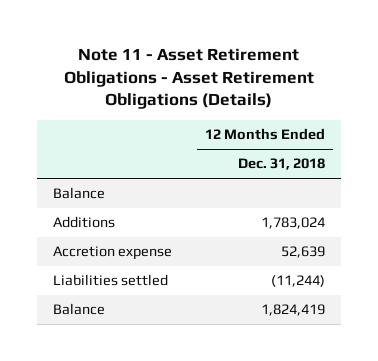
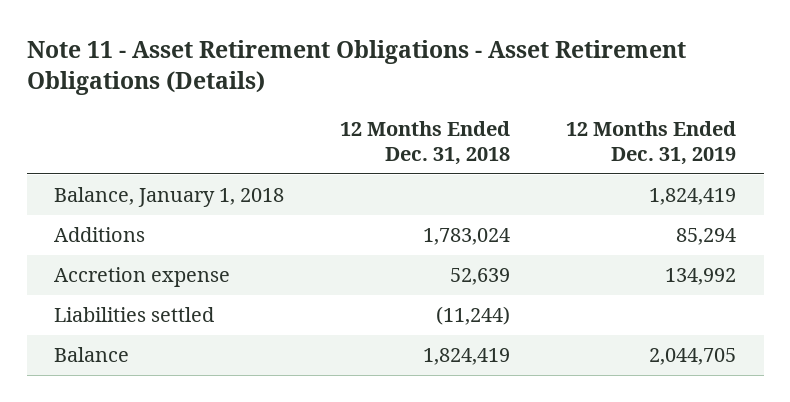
none -> [565,121,736,165] 12 Months Ended Dec. 31, 2019
[53,187,106,200] Balance -> [54,187,285,208] Balance, January 1, 2018

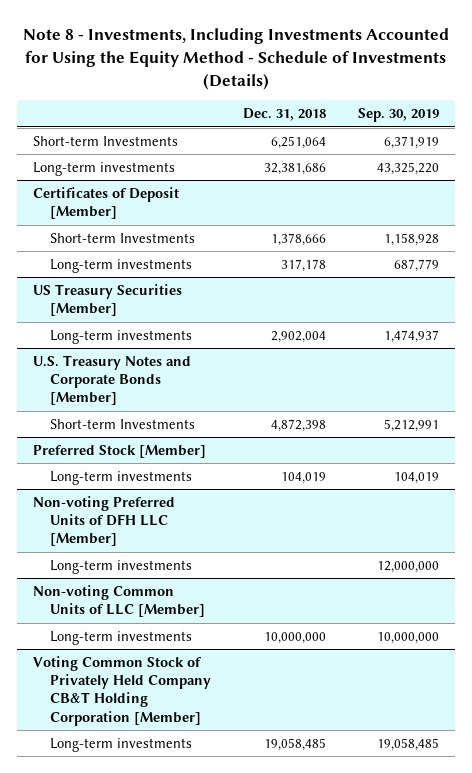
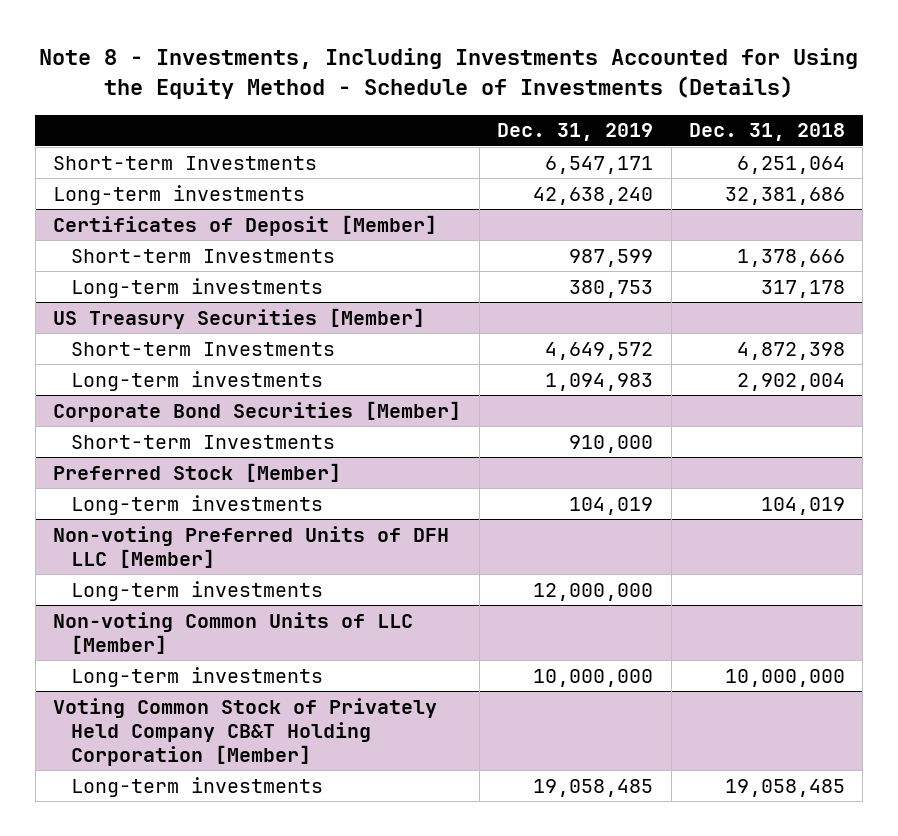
[357,108,439,123] Sep. 30, 2019 -> none
none -> [497,123,654,142] Dec. 31, 2019
[33,354,192,406] U.S. Treasury Notes and Corporate Bonds [Member] -> none
[50,329,193,344] Long-term investments -> [70,370,323,391] Long-term investments
none -> [53,400,462,422] Corporate Bond Securities [Member]
none -> [70,434,335,449] Short-term Investments

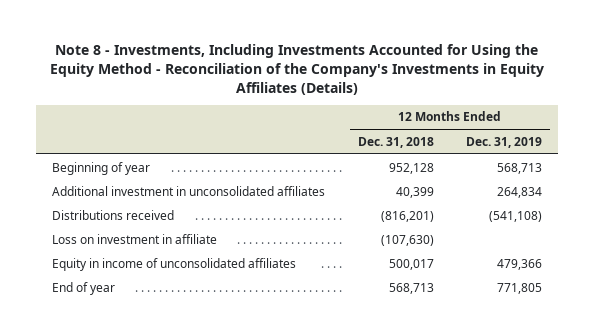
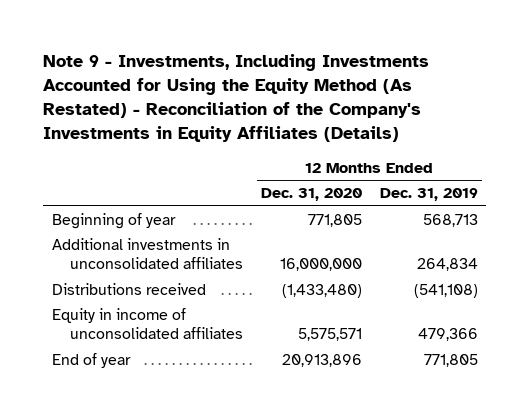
[50,44,545,95] Note 8 - Investments, Including Investments Accounted for Using the Equity Method - Reconciliation of the Company's Investments in Equity Affiliates (Details) -> [42,53,429,143] Note 9 - Investments, Including Investments Accounted for Using the Equity Method (As Restated) - Reconciliation of the Company's Investments in Equity Affiliates (Details)
[357,136,434,148] Dec. 31, 2018 -> none
none -> [261,188,363,202] Dec. 31, 2020
[52,185,326,196] Additional investment in unconsolidated affiliates -> [51,237,244,270] Additional investments in unconsolidated affiliates
[52,233,218,244] Loss on investment in affiliate -> none

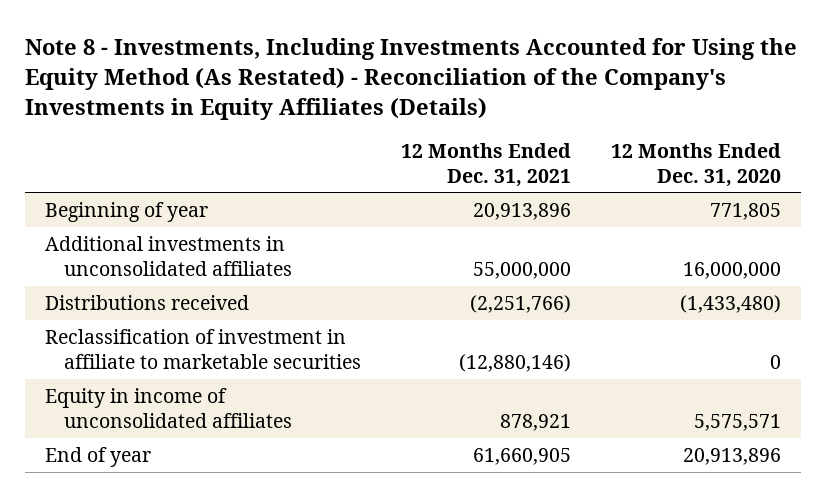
[42,53,429,143] Note 9 - Investments, Including Investments Accounted for Using the Equity Method (As Restated) - Reconciliation of the Company's Investments in Equity Affiliates (Details) -> [24,37,797,120] Note 8 - Investments, Including Investments Accounted for Using the Equity Method (As Restated) - Reconciliation of the Company's Investments in Equity Affiliates (Details)
[379,188,478,202] Dec. 31, 2019 -> none
none -> [401,142,572,187] 12 Months Ended Dec. 31, 2021
none -> [44,328,361,369] Reclassification of investment in affiliate to marketable securities

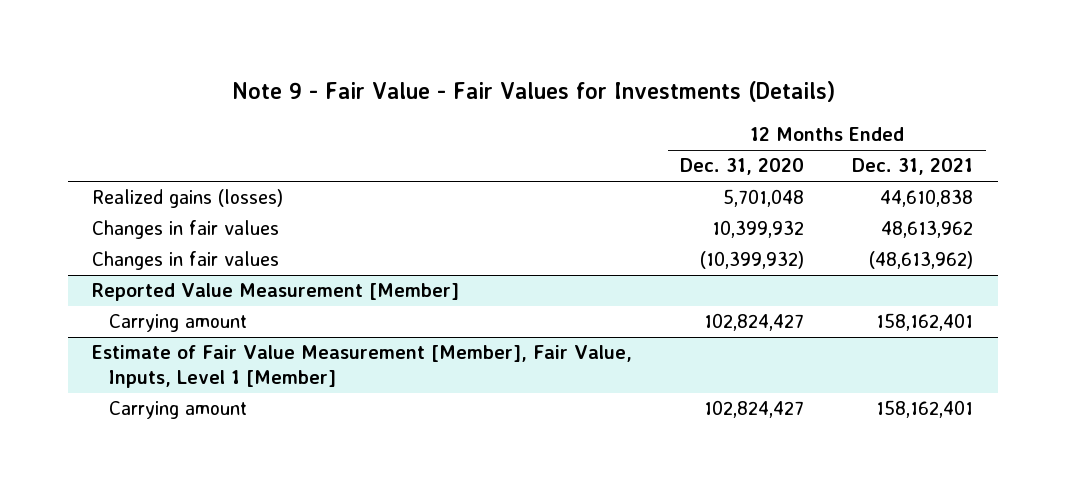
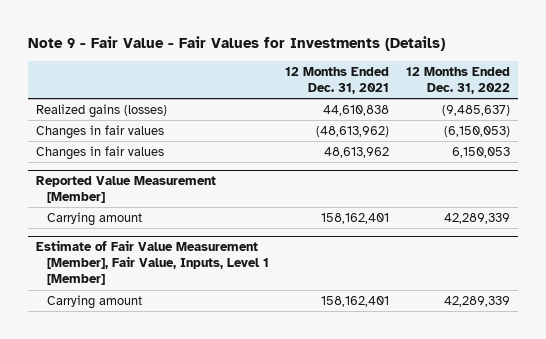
[680,158,805,176] Dec. 31, 2020 -> none
none -> [405,67,510,95] 12 Months Ended Dec. 31, 2022
[91,220,279,240] Changes in fair values -> [35,146,164,161] Changes in fair values

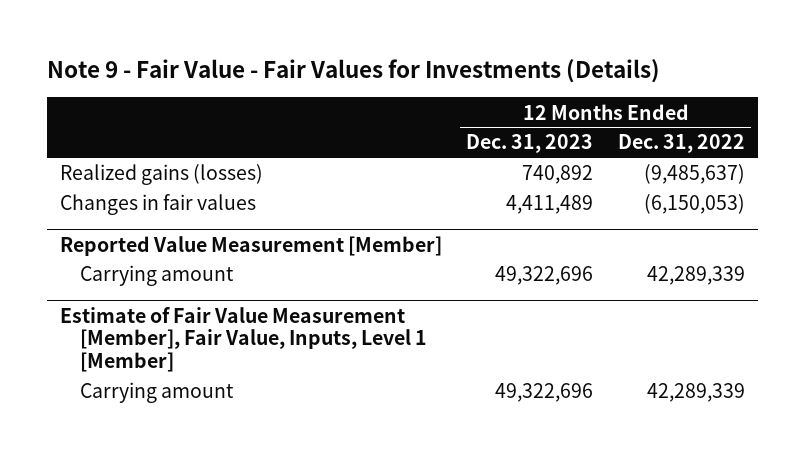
[285,67,390,95] 12 Months Ended Dec. 31, 2021 -> none
none -> [466,134,594,154] Dec. 31, 2023
[35,146,164,161] Changes in fair values -> none

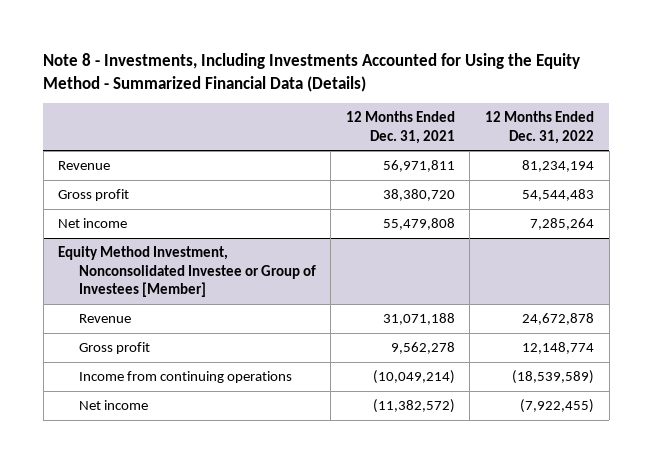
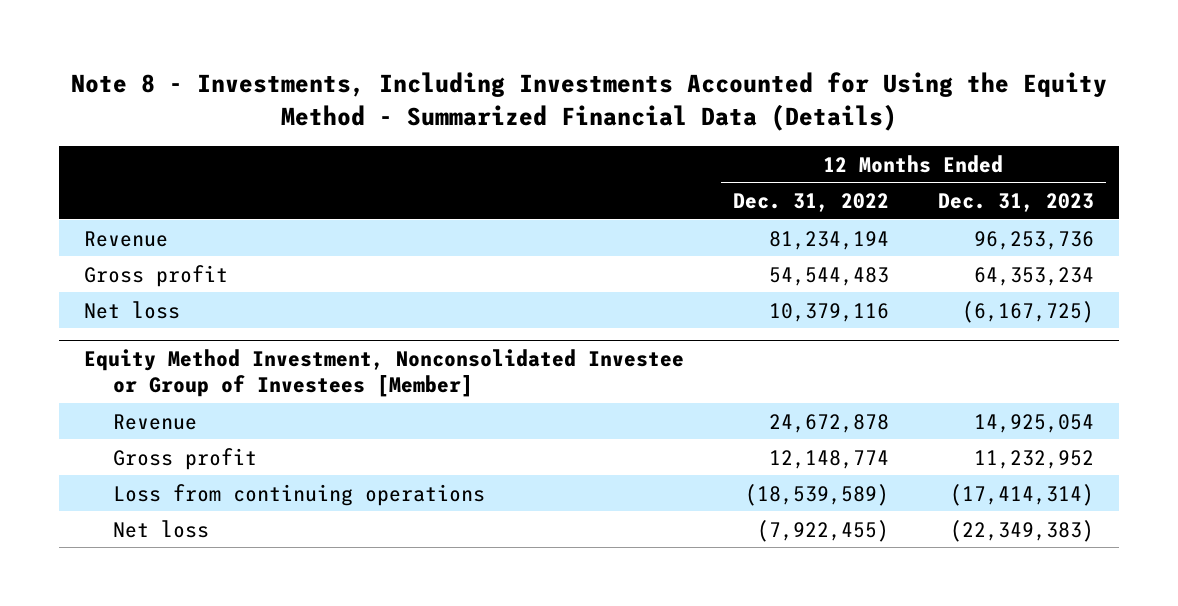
[345,111,455,144] 12 Months Ended Dec. 31, 2021 -> none
none -> [938,193,1095,213] Dec. 31, 2023
[58,218,128,229] Net income -> [83,300,180,319] Net loss
[530,218,595,231] 7,285,264 -> [768,302,889,322] 10,379,116
[78,371,292,384] Income from continuing operations -> [113,483,486,506] Loss from continuing operations
[78,400,148,411] Net income -> [113,519,210,538] Net loss

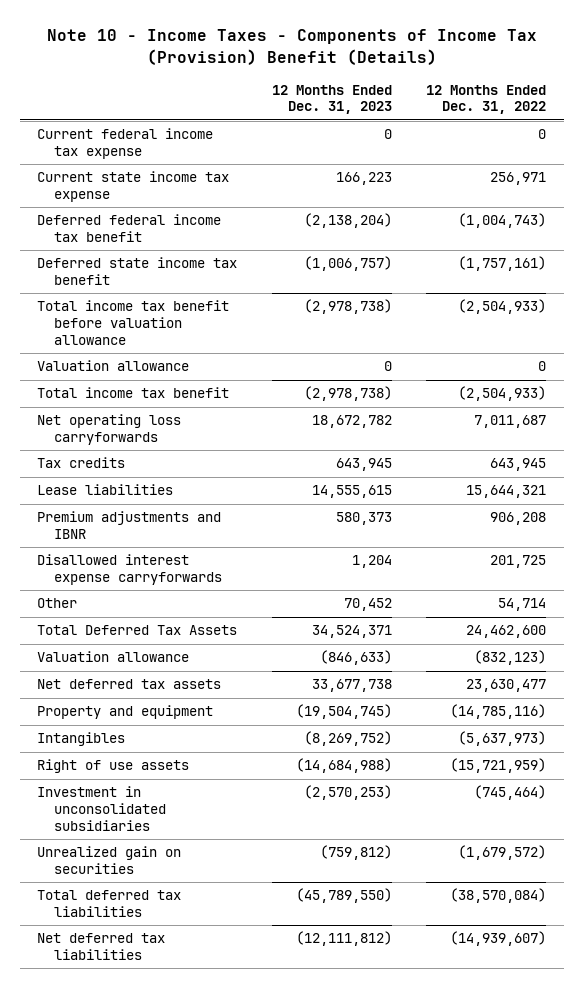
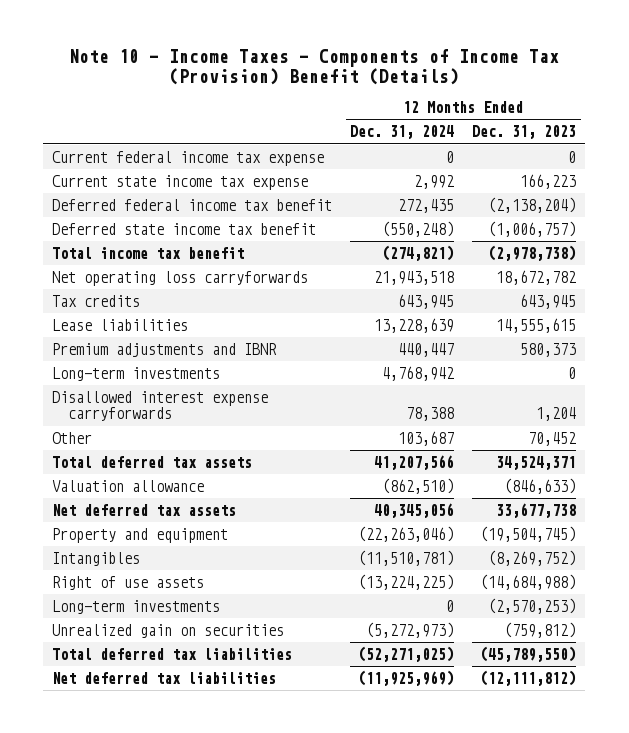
[426,84,547,115] 12 Months Ended Dec. 31, 2022 -> none
none -> [350,125,455,140] Dec. 31, 2024
[37,300,230,345] Total income tax benefit before valuation allowance -> none
[37,360,190,372] Valuation allowance -> none
none -> [52,366,221,381] Long-term investments
[37,625,238,636] Total Deferred Tax Assets -> [52,455,253,468] Total deferred tax assets
[37,786,167,831] Investment in unconsolidated subsidiaries -> [52,599,221,614] Long-term investments

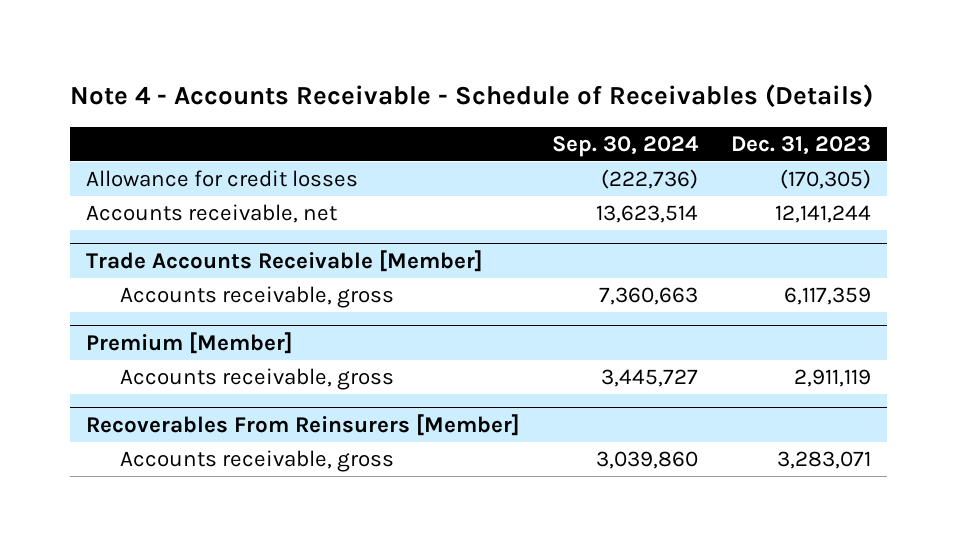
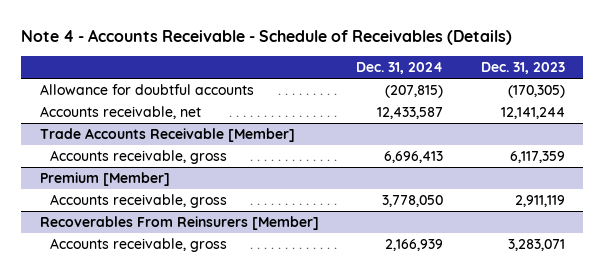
[552,136,700,158] Sep. 30, 2024 -> none
none -> [356,62,444,75] Dec. 31, 2024
[85,170,358,188] Allowance for credit losses -> [39,83,254,95] Allowance for doubtful accounts

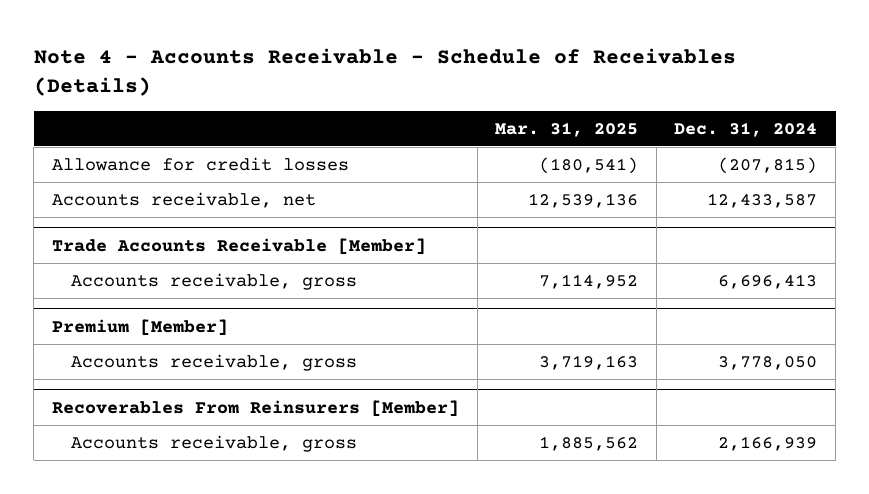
[480,62,565,75] Dec. 31, 2023 -> none
none -> [495,121,639,137] Mar. 31, 2025
[39,83,254,95] Allowance for doubtful accounts -> [51,156,349,171] Allowance for credit losses

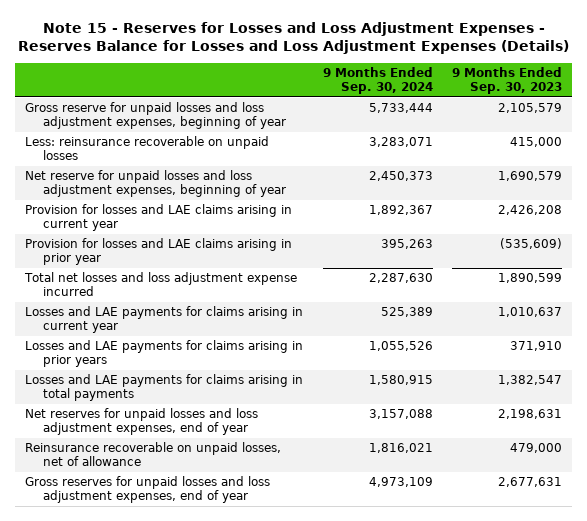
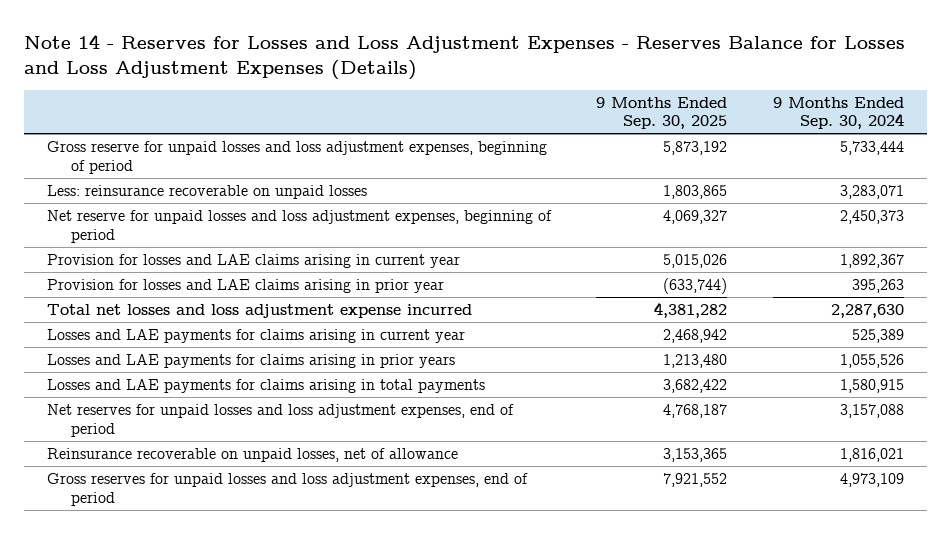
[17,22,569,55] Note 15 - Reserves for Losses and Loss Adjustment Expenses - Reserves Balance for Losses and Loss Adjustment Expenses (Details) -> [24,33,906,80] Note 14 - Reserves for Losses and Loss Adjustment Expenses - Reserves Balance for Losses and Loss Adjustment Expenses (Details)
[452,67,563,94] 9 Months Ended Sep. 30, 2023 -> none
none -> [596,96,728,130] 9 Months Ended Sep. 30, 2025
[25,102,286,129] Gross reserve for unpaid losses and loss adjustment expenses, beginning of year -> [46,140,547,174] Gross reserve for unpaid losses and loss adjustment expenses, beginning of period
[25,170,286,197] Net reserve for unpaid losses and loss adjustment expenses, beginning of year -> [46,209,552,243] Net reserve for unpaid losses and loss adjustment expenses, beginning of period
[25,408,259,435] Net reserves for unpaid losses and loss adjustment expenses, end of year -> [46,403,514,437] Net reserves for unpaid losses and loss adjustment expenses, end of period
[25,476,271,503] Gross reserves for unpaid losses and loss adjustment expenses, end of year -> [46,472,528,506] Gross reserves for unpaid losses and loss adjustment expenses, end of period

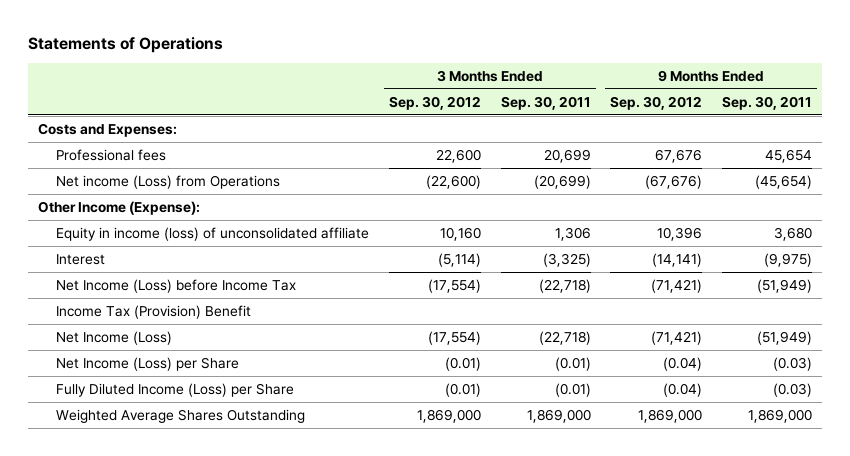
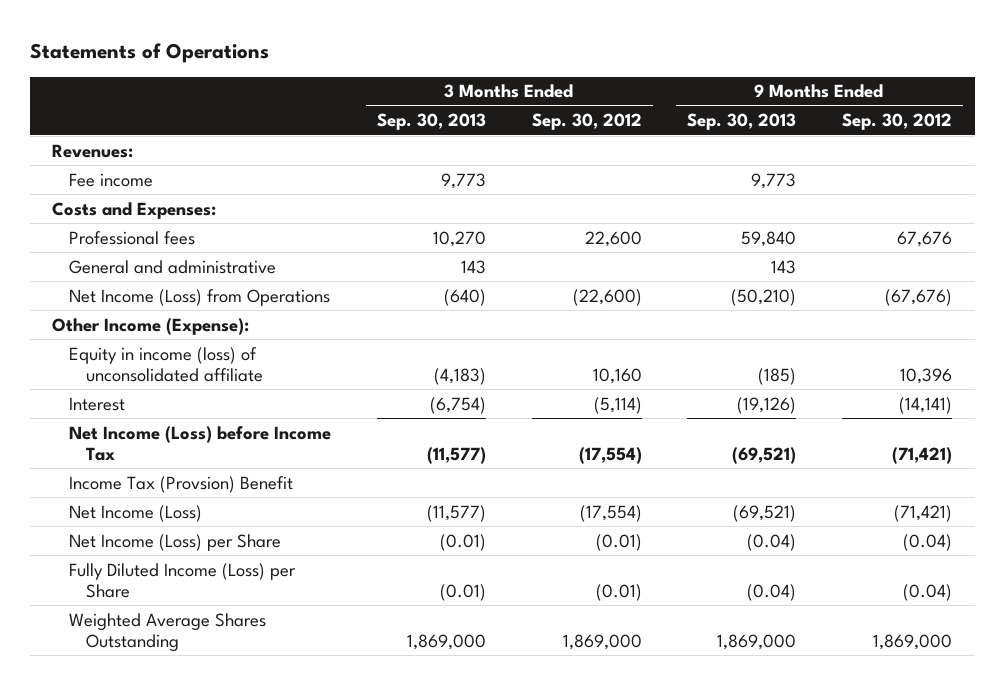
[500,95,591,110] Sep. 30, 2011 -> none
[722,95,813,110] Sep. 30, 2011 -> none
none -> [377,113,487,131] Sep. 30, 2013
none -> [687,113,797,131] Sep. 30, 2013
none -> [52,143,134,158] Revenues:
none -> [69,172,154,187] Fee income
none -> [69,259,277,274] General and administrative
[55,174,280,189] Net income (Loss) from Operations -> [69,288,331,306] Net Income (Loss) from Operations
[55,304,251,319] Income Tax (Provision) Benefit -> [69,475,294,493] Income Tax (Provsion) Benefit

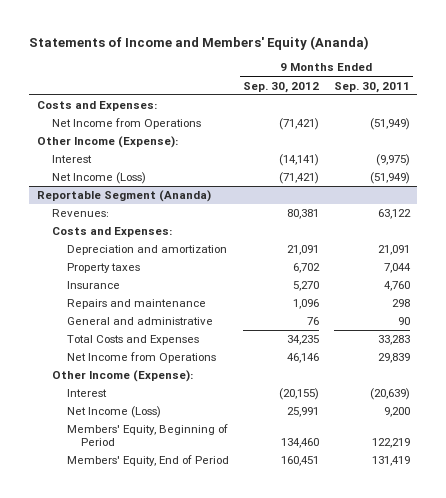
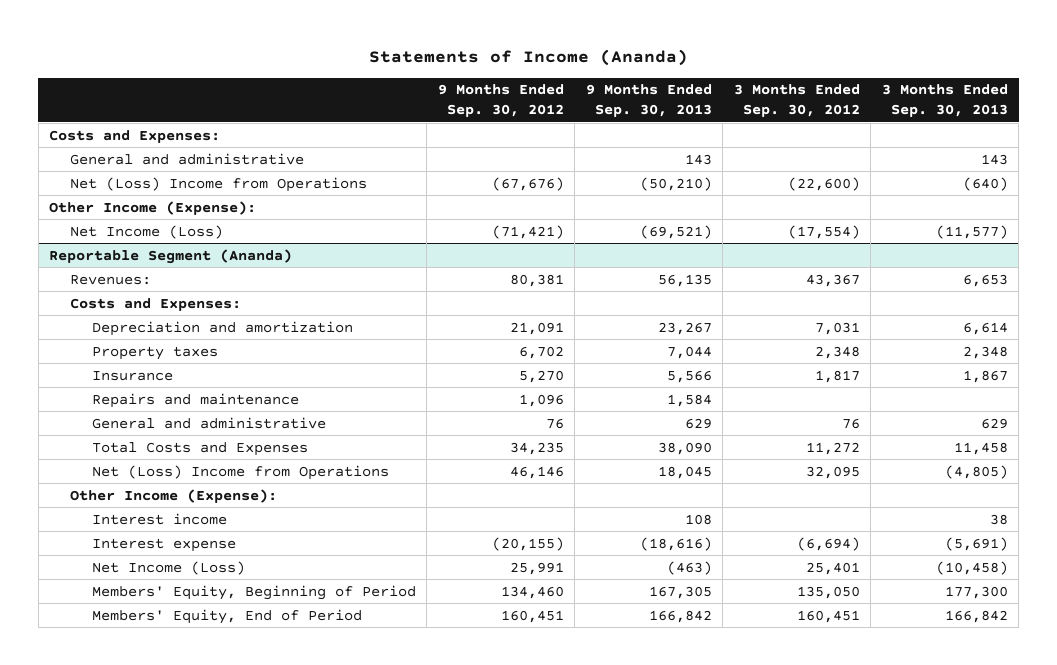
[29,35,370,50] Statements of Income and Members' Equity (Ananda) -> [368,49,688,67] Statements of Income (Ananda)
[333,81,410,93] Sep. 30, 2011 -> none
none -> [585,84,712,118] 9 Months Ended Sep. 30, 2013
none -> [733,84,860,118] 3 Months Ended Sep. 30, 2012
none -> [881,84,1008,118] 3 Months Ended Sep. 30, 2013
none -> [70,152,305,165] General and administrative
[51,118,201,130] Net Income from Operations -> [70,176,368,192] Net (Loss) Income from Operations
[279,118,320,131] (71,421) -> [491,176,564,191] (67,676)
[51,155,92,164] Interest -> none
[66,352,216,364] Net Income from Operations -> [91,464,389,480] Net (Loss) Income from Operations
none -> [91,512,227,525] Interest income
[66,389,107,398] Interest -> [91,537,236,552] Interest expense

